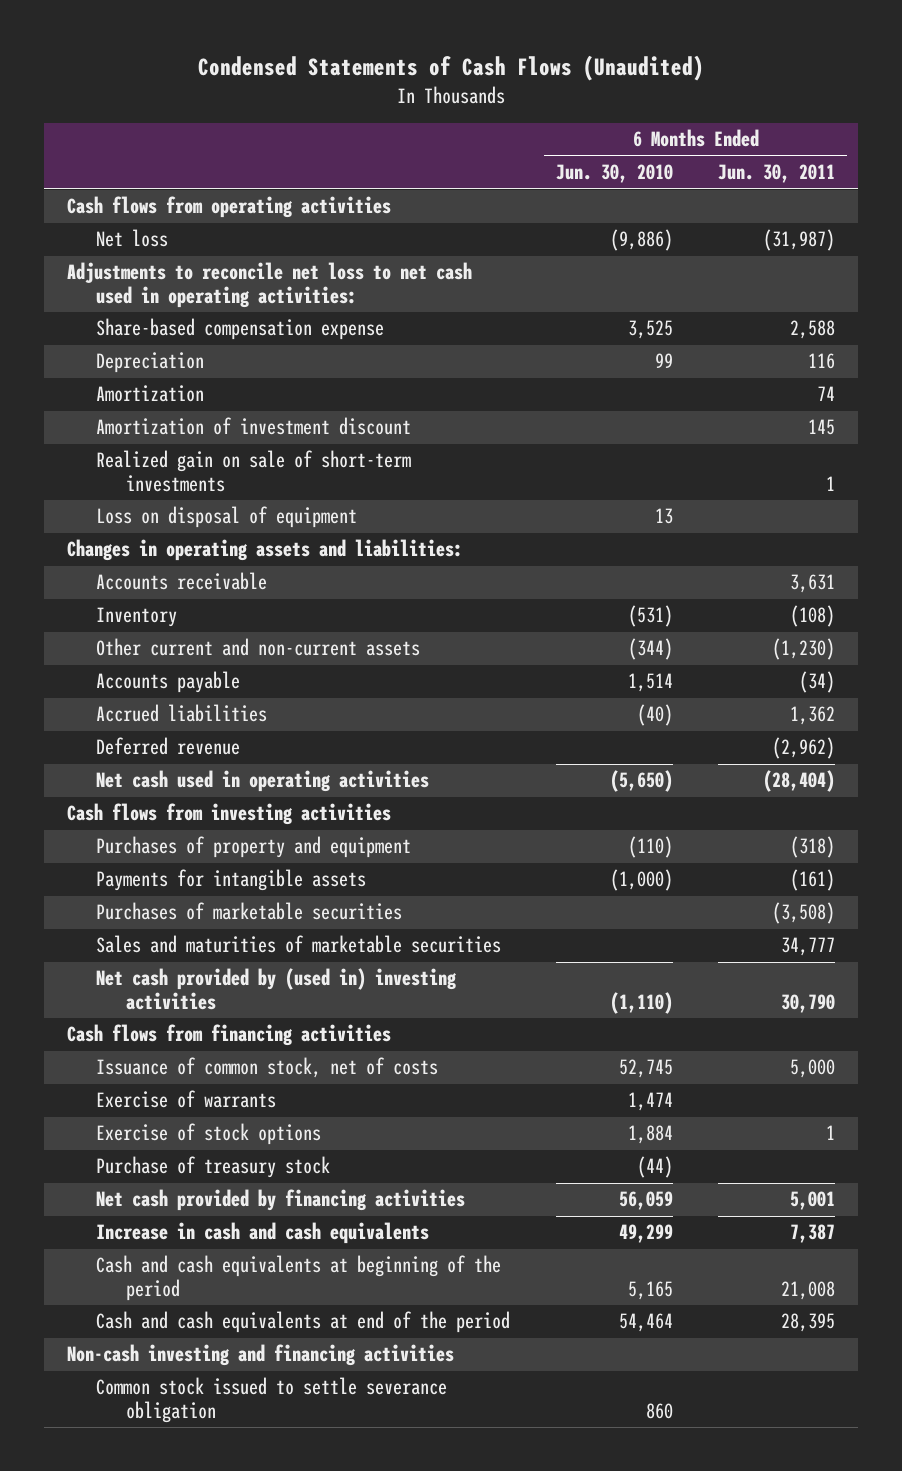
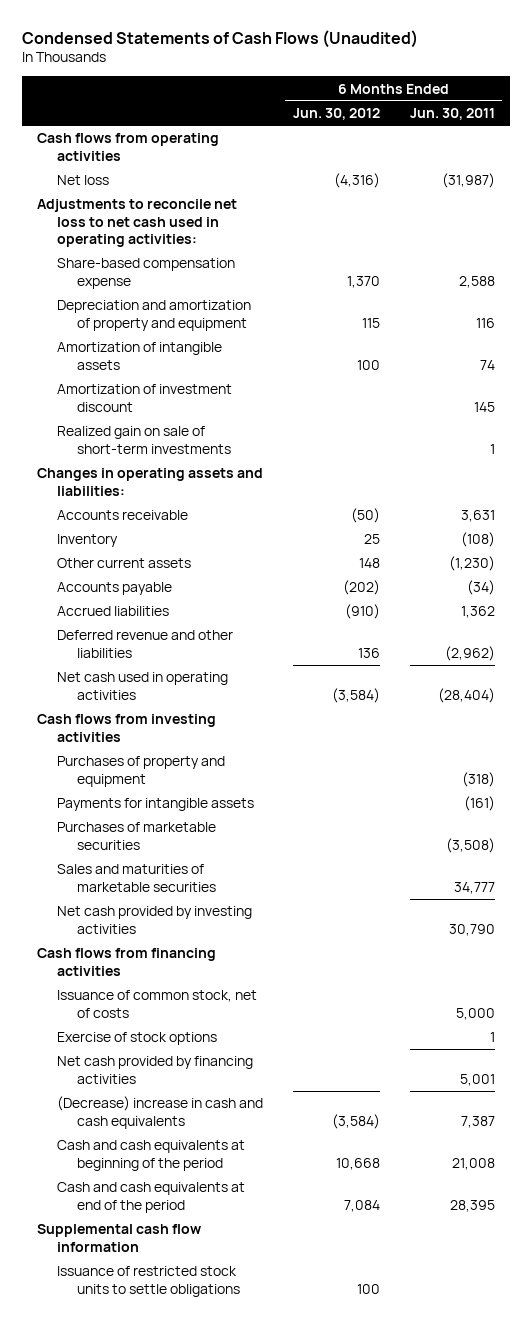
[555,164,673,184] Jun. 30, 2010 -> none
none -> [292,108,380,121] Jun. 30, 2012
[96,352,205,374] Depreciation -> [56,300,251,331] Depreciation and amortization of property and equipment
[96,385,205,403] Amortization -> [56,342,222,370] Amortization of intangible assets
[96,506,358,529] Loss on disposal of equipment -> none
[96,638,421,657] Other current and non-current assets -> [56,558,191,569] Other current assets
[96,737,241,756] Deferred revenue -> [56,630,233,658] Deferred revenue and other liabilities
[96,968,458,1011] Net cash provided by (used in) investing activities -> [56,906,252,934] Net cash provided by investing activities
[96,1090,277,1109] Exercise of warrants -> none
[96,1156,331,1179] Purchase of treasury stock -> none
[96,1222,430,1245] Increase in cash and cash equivalents -> [56,1096,263,1129] (Decrease) increase in cash and cash equivalents
[66,1344,454,1367] Non-cash investing and financing activities -> none
[96,1377,448,1424] Common stock issued to settle severance obligation -> none
none -> [36,1224,201,1252] Supplemental cash flow information
none -> [56,1266,240,1297] Issuance of restricted stock units to settle obligations

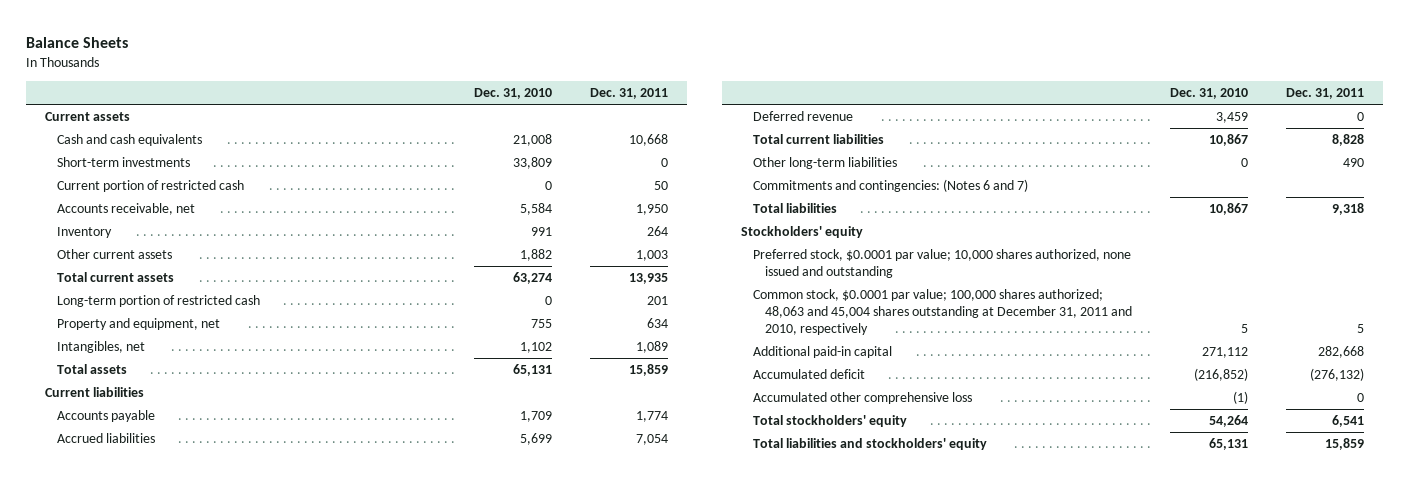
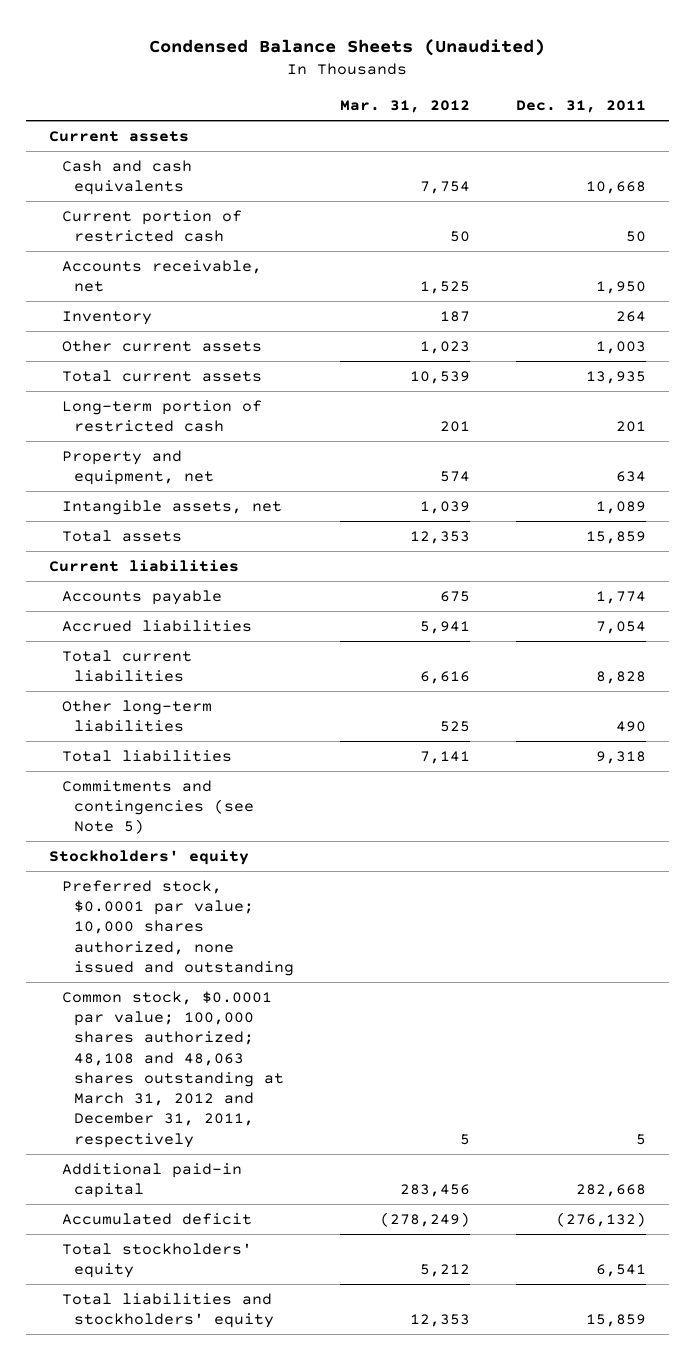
[26,37,129,49] Balance Sheets -> [149,38,546,56] Condensed Balance Sheets (Unaudited)
[474,88,553,100] Dec. 31, 2010 -> none
none -> [339,100,470,114] Mar. 31, 2012
[57,157,191,168] Short-term investments -> none
[57,341,146,354] Intangibles, net -> [61,499,282,515] Intangible assets, net
[753,111,854,122] Deferred revenue -> none
[753,179,1029,193] Commitments and contingencies: (Notes 6 and 7) -> none
none -> [61,779,255,835] Commitments and contingencies (see Note 5)
[753,289,1133,335] Common stock, $0.0001 par value; 100,000 shares authorized; 48,063 and 45,004 shares outstanding at December 31, 2011 and 2010, respectively -> [61,990,285,1148] Common stock, $0.0001 par value; 100,000 shares authorized; 48,108 and 48,063 shares outstanding at March 31, 2012 and December 31, 2011, respectively
[753,392,973,405] Accumulated other comprehensive loss -> none

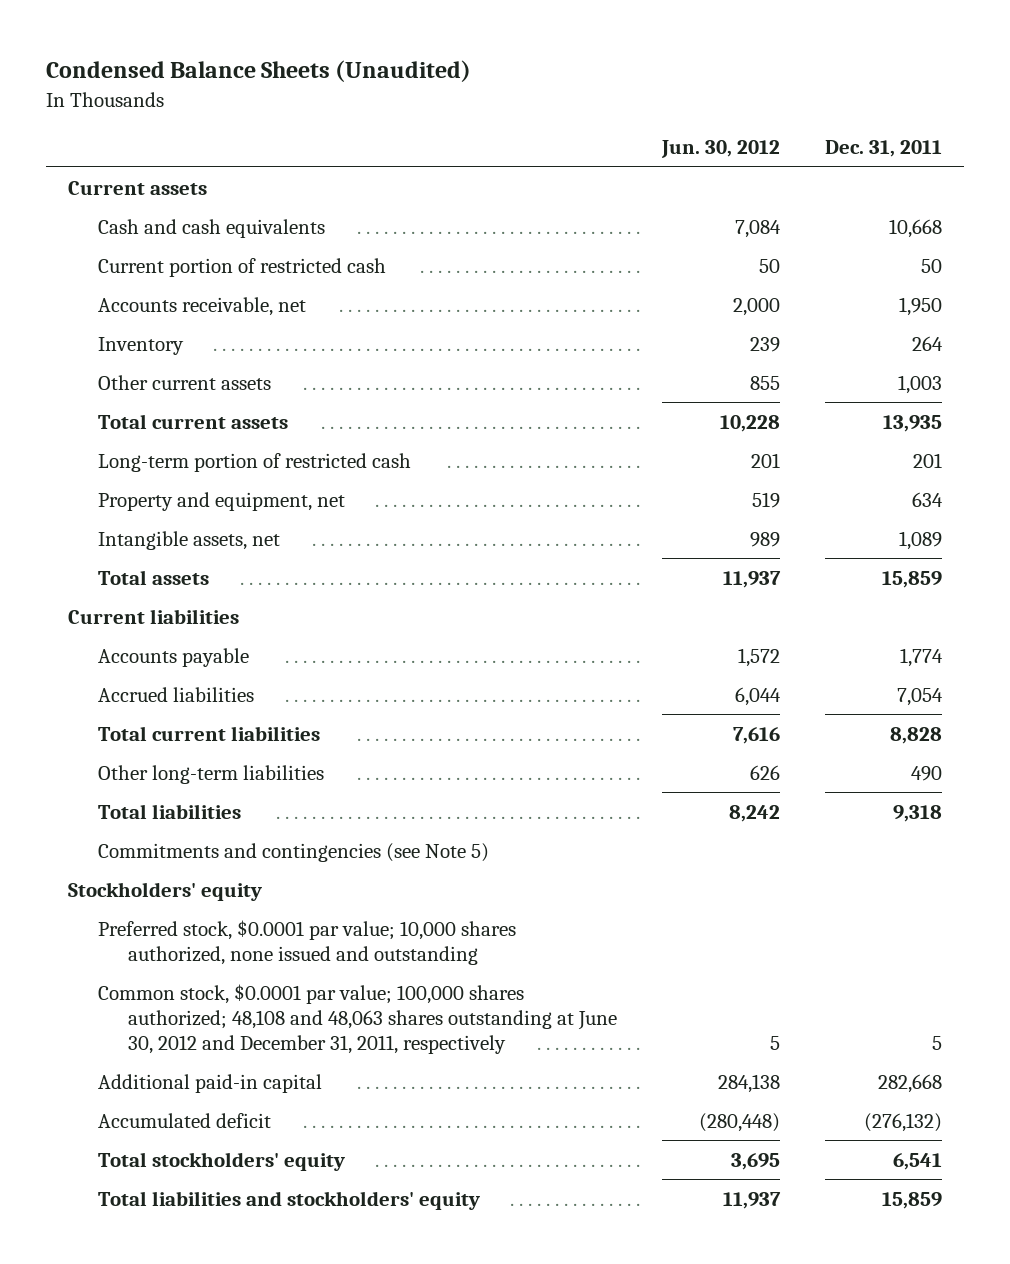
[339,100,470,114] Mar. 31, 2012 -> none
none -> [661,140,781,159] Jun. 30, 2012
[61,990,285,1148] Common stock, $0.0001 par value; 100,000 shares authorized; 48,108 and 48,063 shares outstanding at March 31, 2012 and December 31, 2011, respectively -> [98,983,618,1054] Common stock, $0.0001 par value; 100,000 shares authorized; 48,108 and 48,063 shares outstanding at June 30, 2012 and December 31, 2011, respectively

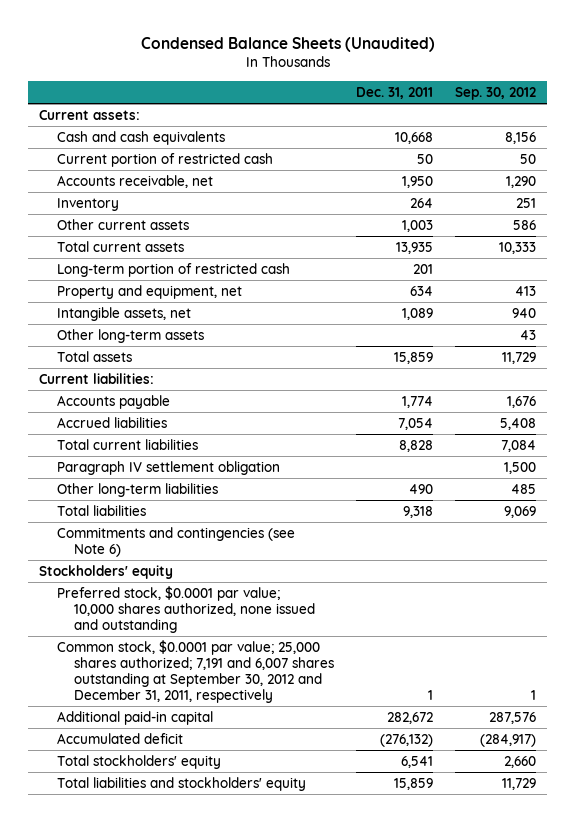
[661,140,781,159] Jun. 30, 2012 -> none
none -> [455,86,537,100] Sep. 30, 2012
[68,180,208,195] Current assets -> [38,109,140,120] Current assets:
none -> [56,328,204,343] Other long-term assets
[68,608,240,624] Current liabilities -> [38,372,154,384] Current liabilities:
none -> [56,460,280,475] Paragraph IV settlement obligation
[98,842,490,862] Commitments and contingencies (see Note 5) -> [56,526,295,557] Commitments and contingencies (see Note 6)
[98,983,618,1054] Common stock, $0.0001 par value; 100,000 shares authorized; 48,108 and 48,063 shares outstanding at June 30, 2012 and December 31, 2011, respectively -> [56,639,335,703] Common stock, $0.0001 par value; 25,000 shares authorized; 7,191 and 6,007 shares outstanding at September 30, 2012 and December 31, 2011, respectively
[931,1035,942,1050] 5 -> [428,689,434,700] 1
[877,1073,942,1093] 282,668 -> [387,711,434,724] 282,672

